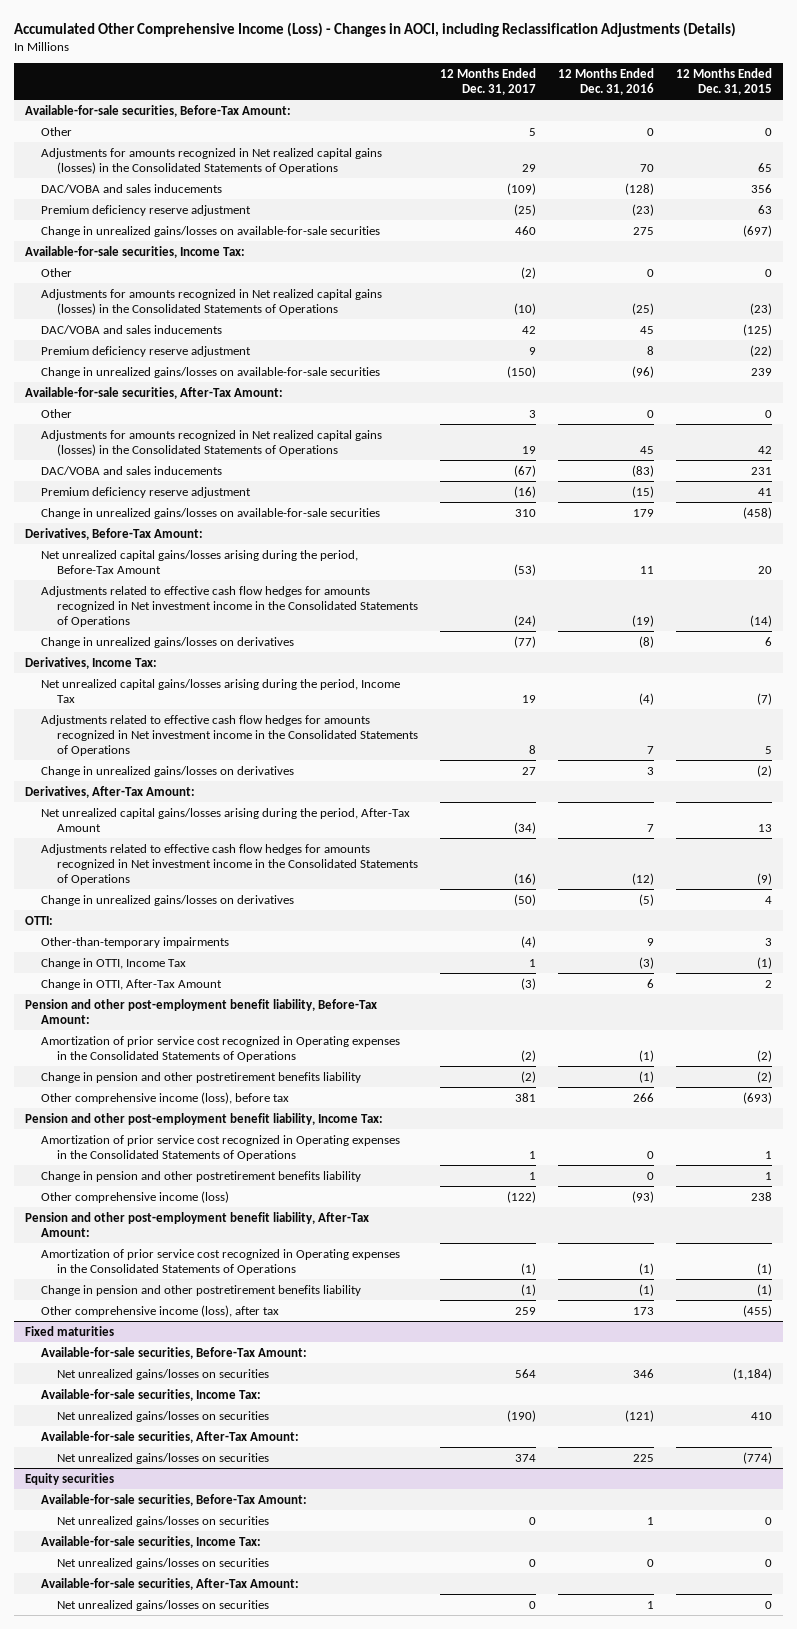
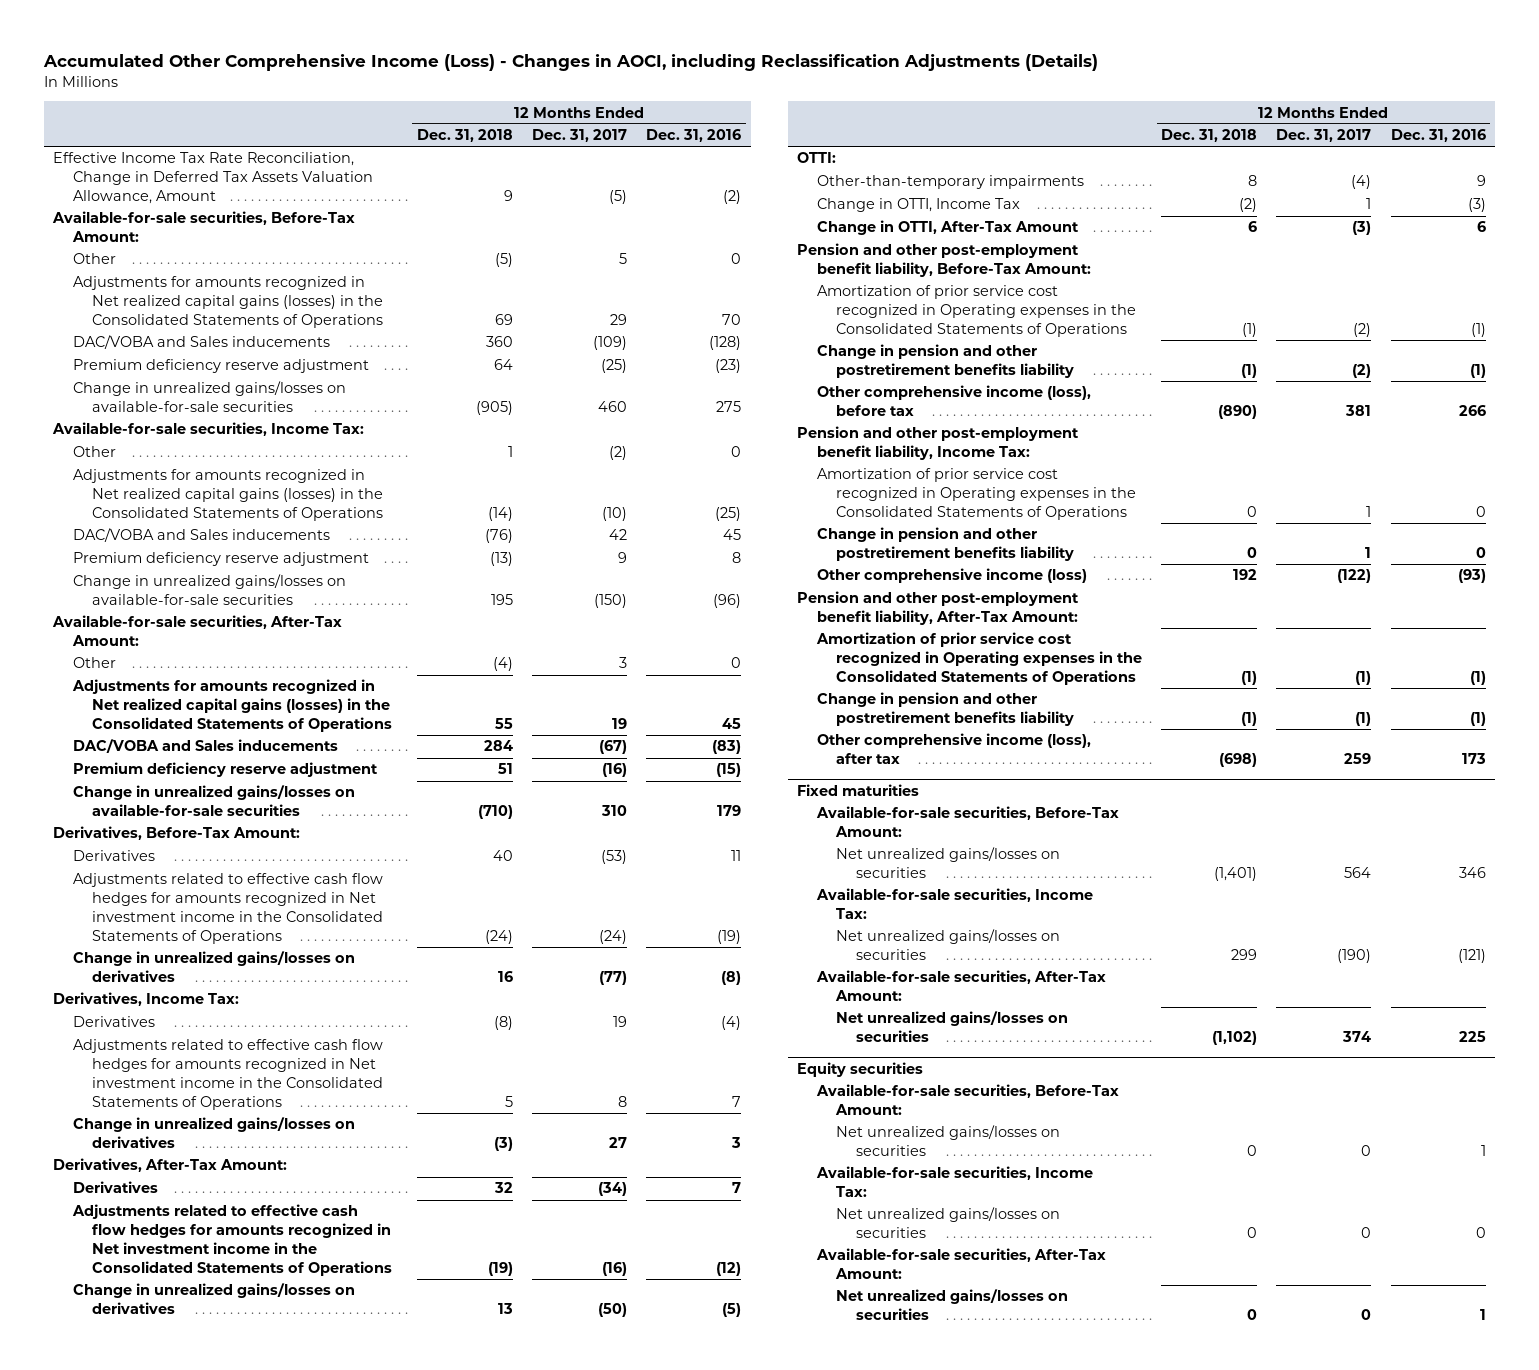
[675,67,772,95] 12 Months Ended Dec. 31, 2015 -> none
none -> [417,129,514,143] Dec. 31, 2018
none -> [53,152,373,204] Effective Income Tax Rate Reconciliation, Change in Deferred Tax Assets Valuation Allowance, Amount
[40,183,222,193] DAC/VOBA and sales inducements -> [72,335,330,350] DAC/VOBA and Sales inducements
[40,324,222,334] DAC/VOBA and sales inducements -> [72,528,330,543] DAC/VOBA and Sales inducements
[40,465,222,475] DAC/VOBA and sales inducements -> [72,739,338,754] DAC/VOBA and Sales inducements
[40,549,358,574] Net unrealized capital gains/losses arising during the period, Before-Tax Amount -> [72,850,155,862] Derivatives
[40,678,400,703] Net unrealized capital gains/losses arising during the period, Income Tax -> [72,1016,155,1028] Derivatives
[40,807,410,832] Net unrealized capital gains/losses arising during the period, After-Tax Amount -> [72,1181,158,1194] Derivatives

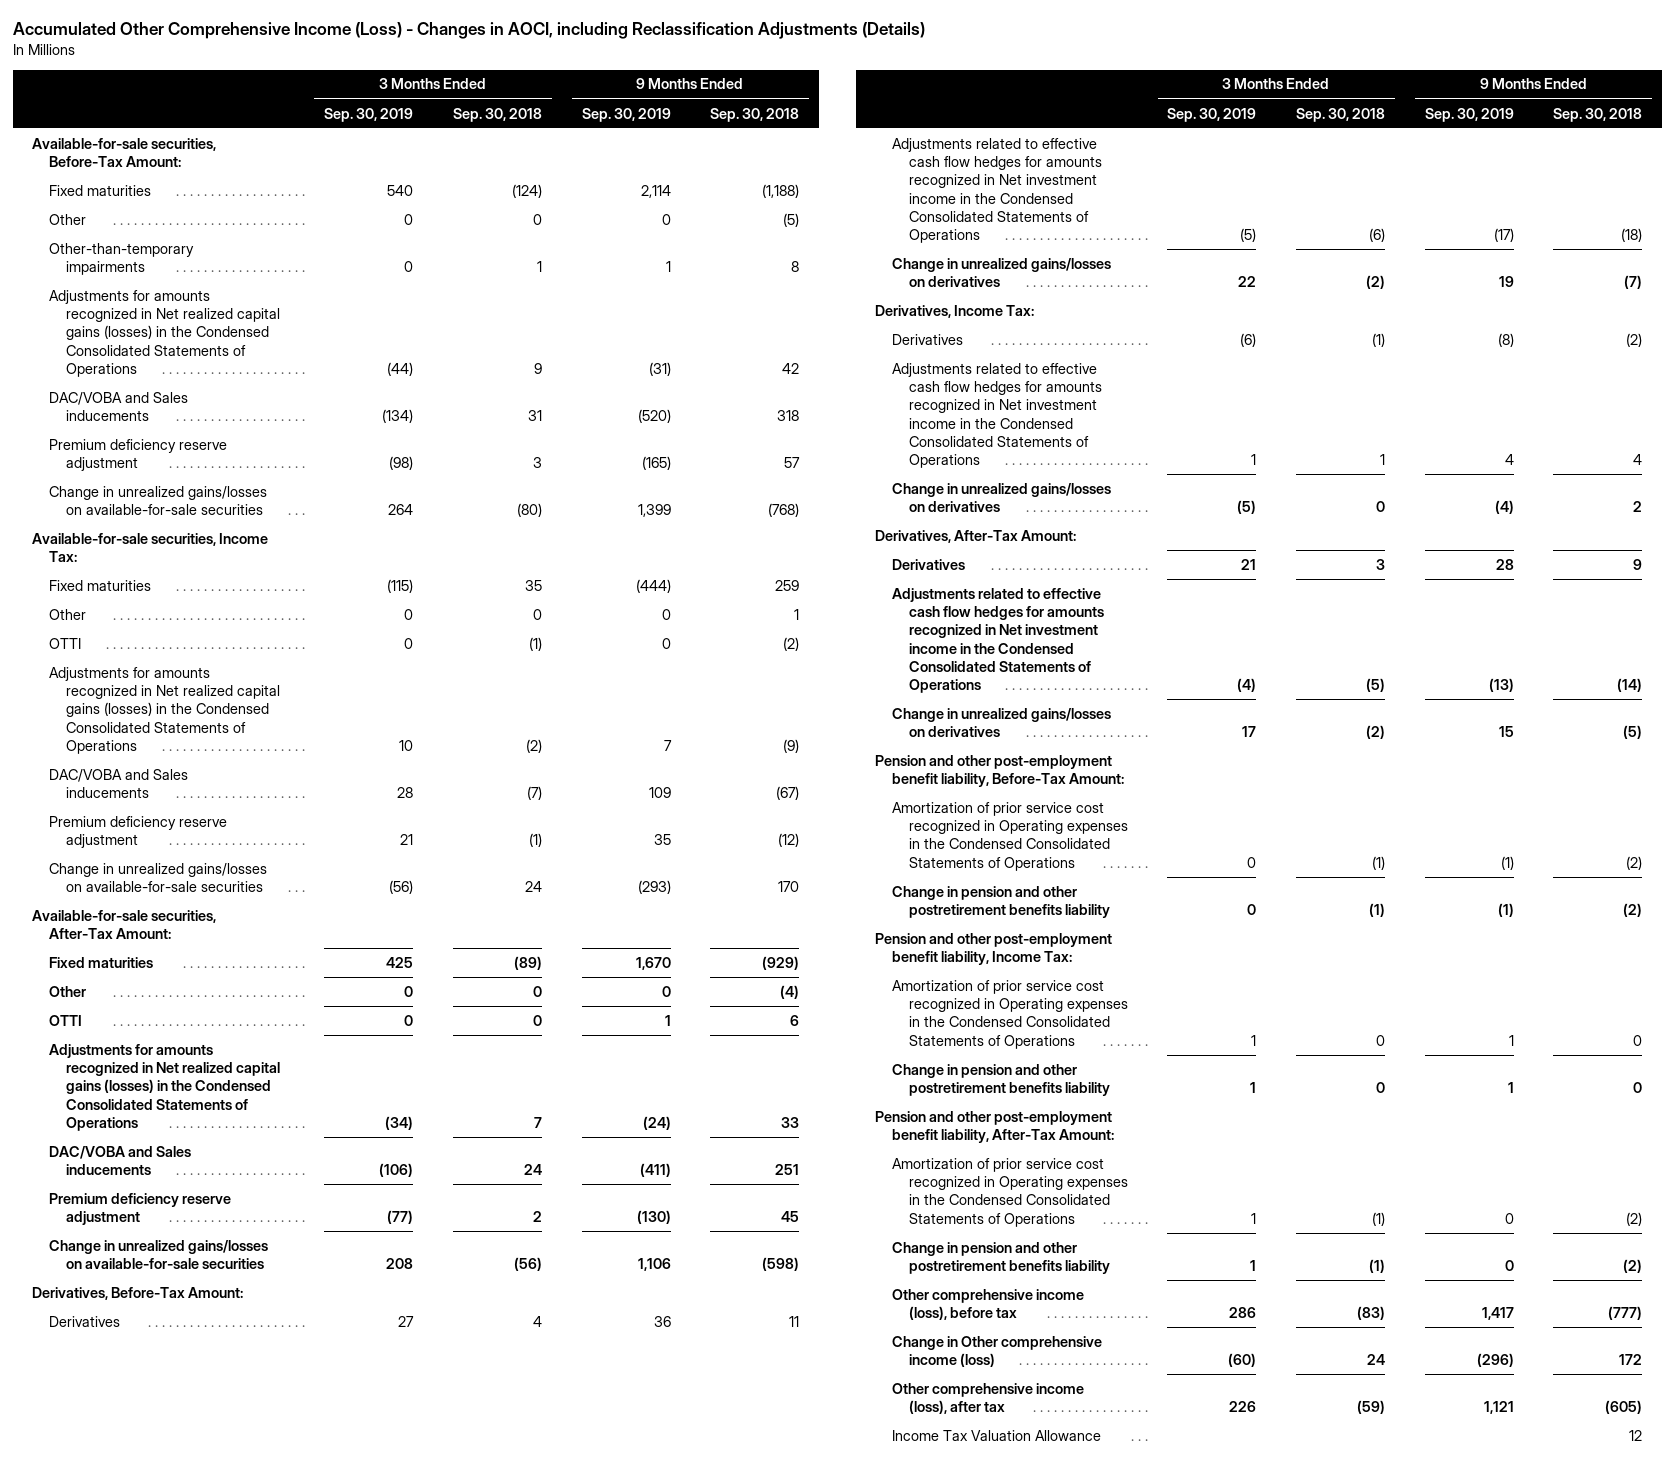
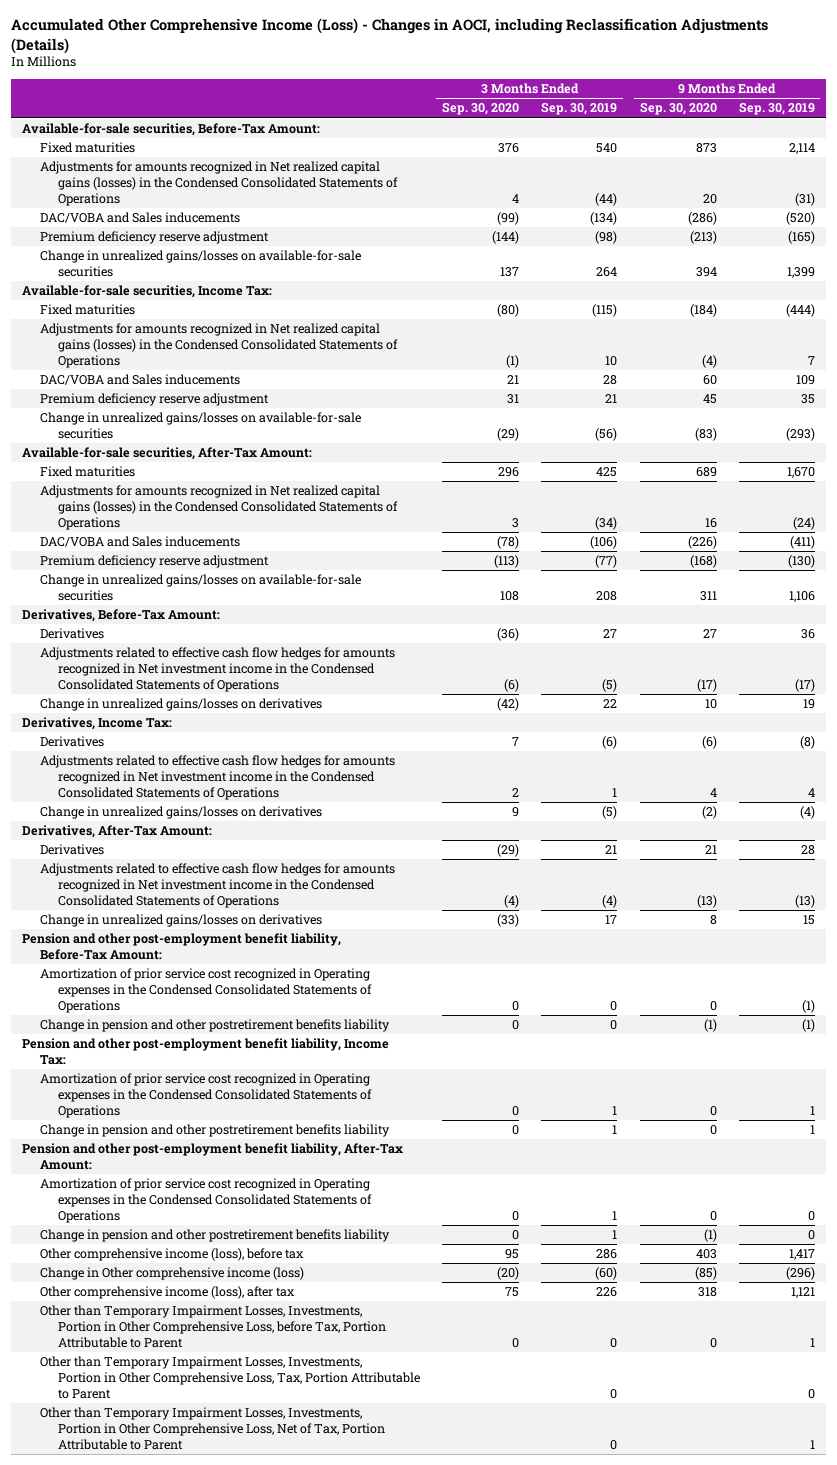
[453,107,543,122] Sep. 30, 2018 -> none
[710,107,800,122] Sep. 30, 2018 -> none
none -> [442,102,520,116] Sep. 30, 2020
none -> [639,102,717,116] Sep. 30, 2020
[49,213,87,225] Other -> none
[49,242,195,276] Other-than-temporary impairments -> none
[49,608,87,620] Other -> none
[49,637,82,649] OTTI -> none
[49,985,87,997] Other -> none
[49,1014,83,1026] OTTI -> none
[892,1429,1102,1441] Income Tax Valuation Allowance -> none
none -> [40,1305,386,1348] Other than Temporary Impairment Losses, Investments, Portion in Other Comprehensive Loss, before Tax, Portion Attributable to Parent
none -> [40,1356,420,1399] Other than Temporary Impairment Losses, Investments, Portion in Other Comprehensive Loss, Tax, Portion Attributable to Parent
none -> [40,1407,385,1450] Other than Temporary Impairment Losses, Investments, Portion in Other Comprehensive Loss, Net of Tax, Portion Attributable to Parent

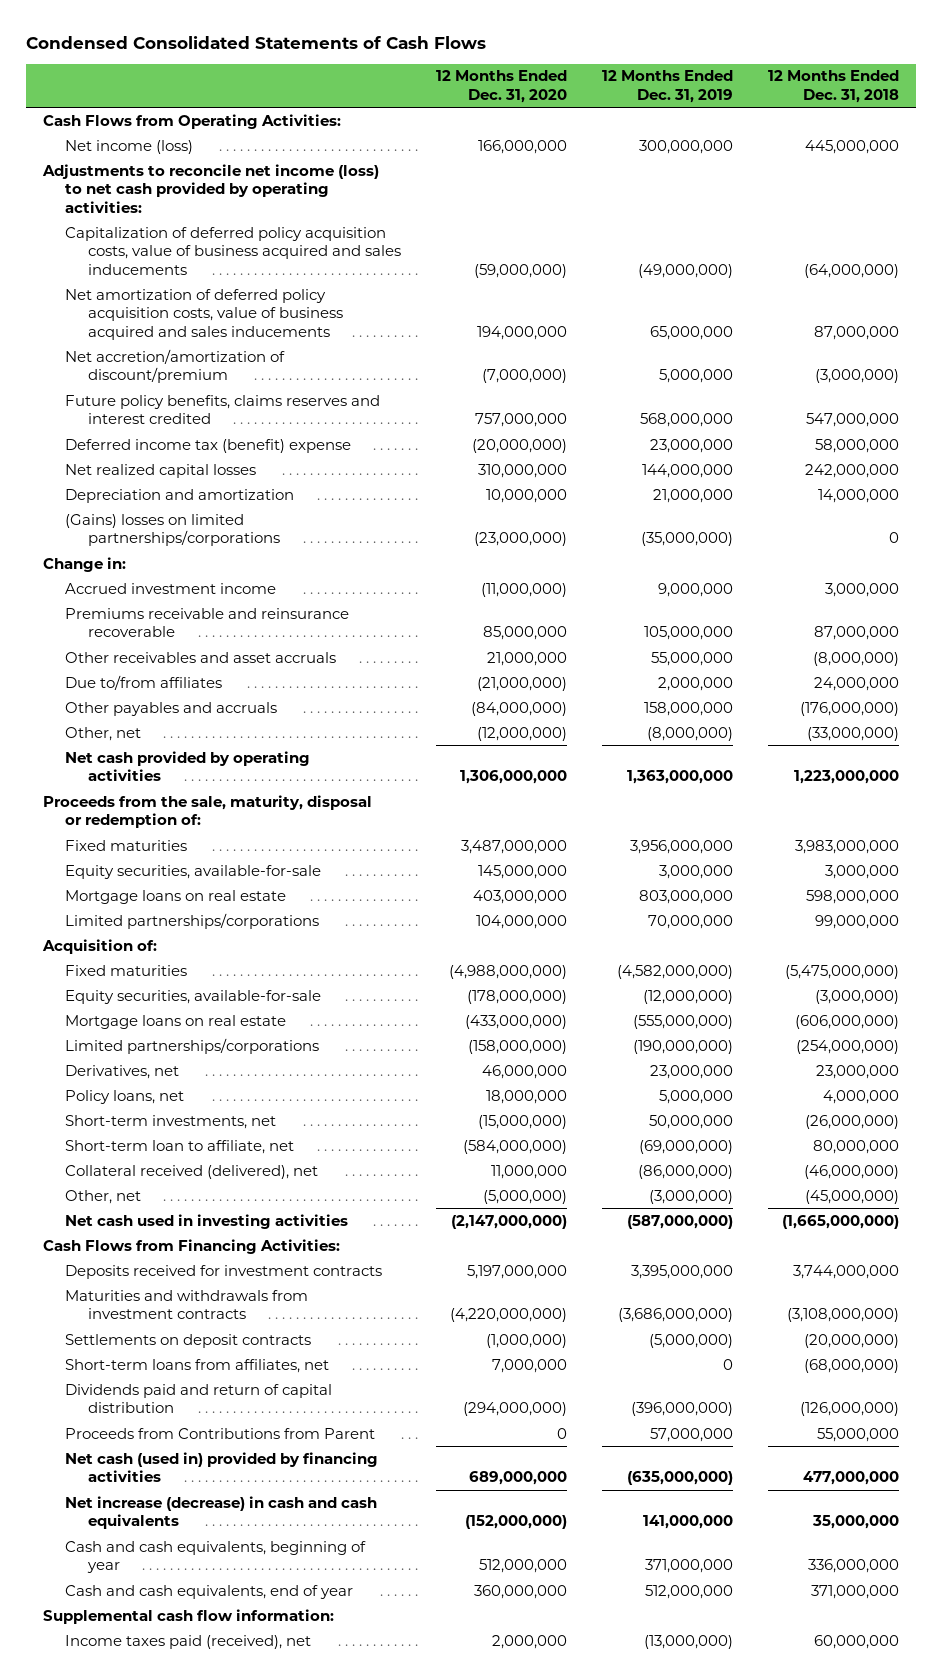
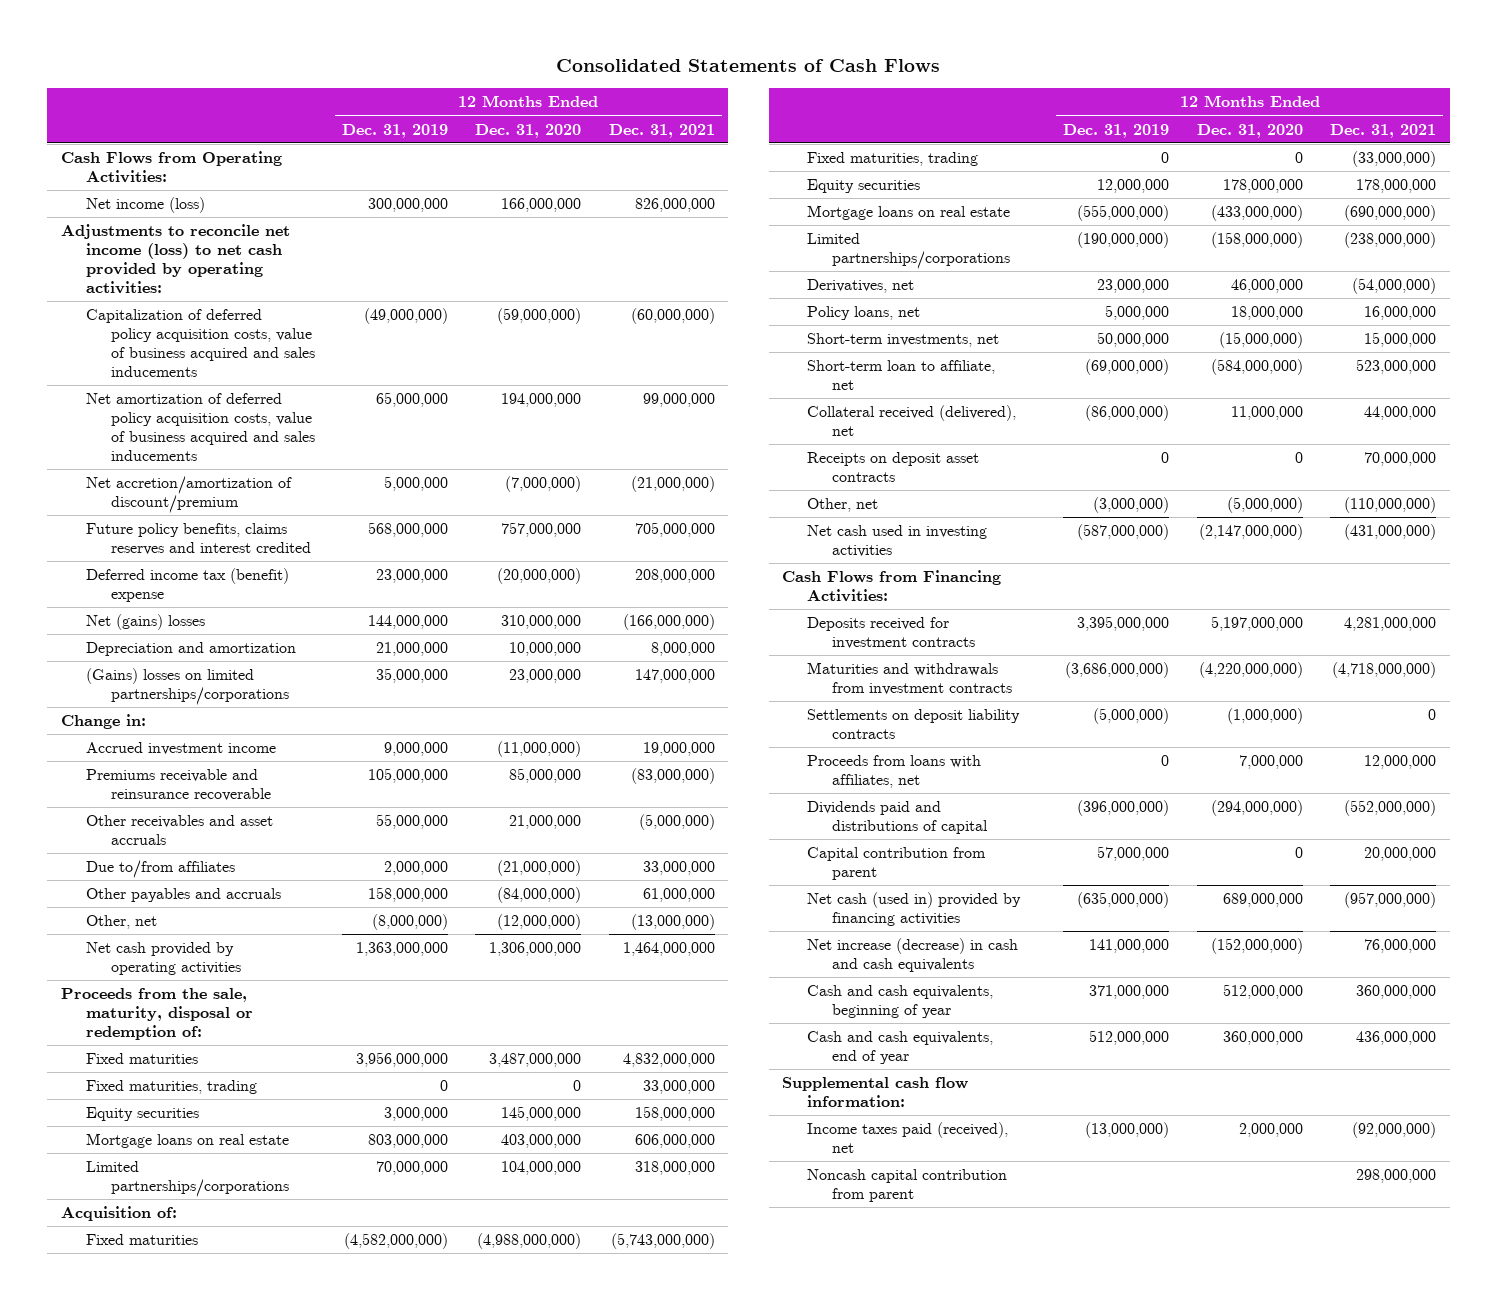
[25,35,486,49] Condensed Consolidated Statements of Cash Flows -> [556,59,941,73] Consolidated Statements of Cash Flows
[767,70,899,103] 12 Months Ended Dec. 31, 2018 -> none
none -> [608,123,715,138] Dec. 31, 2021
[65,463,257,478] Net realized capital losses -> [85,614,205,631] Net (gains) losses
[473,532,567,547] (23,000,000) -> [509,669,582,684] 23,000,000
[640,532,733,547] (35,000,000) -> [376,668,449,684] 35,000,000
none -> [85,1080,257,1095] Fixed maturities, trading
[65,864,322,879] Equity securities, available-for-sale -> [85,1107,199,1122] Equity securities
[65,989,322,1004] Equity securities, available-for-sale -> none
none -> [807,152,979,167] Fixed maturities, trading
none -> [807,179,921,194] Equity securities
none -> [807,452,980,483] Receipts on deposit asset contracts
[65,1333,312,1348] Settlements on deposit contracts -> [807,709,1021,740] Settlements on deposit liability contracts
[65,1358,330,1373] Short-term loans from affiliates, net -> [807,755,982,789] Proceeds from loans with affiliates, net
[65,1383,333,1414] Dividends paid and return of capital distribution -> [807,801,988,835] Dividends paid and distributions of capital
[65,1427,376,1439] Proceeds from Contributions from Parent -> [807,847,987,881] Capital contribution from parent
none -> [807,1169,1008,1203] Noncash capital contribution from parent

